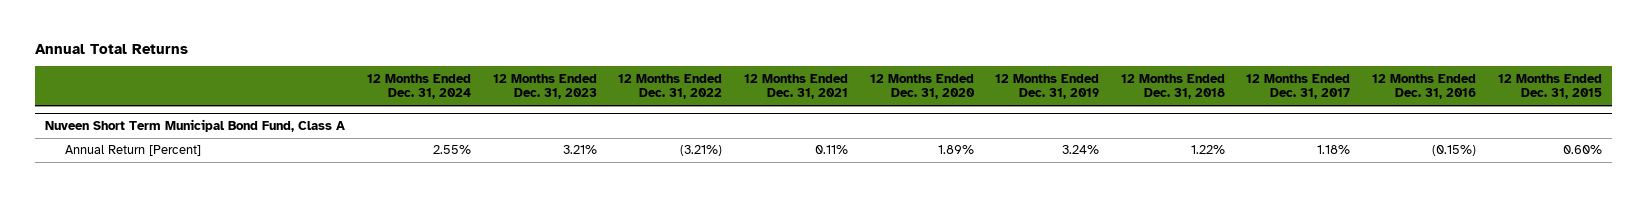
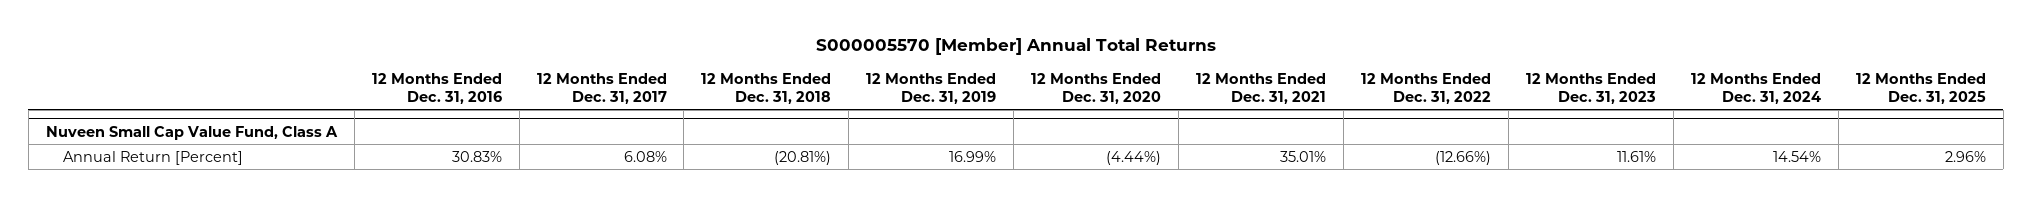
[34,44,188,55] Annual Total Returns -> [815,38,1216,56] S000005570 [Member] Annual Total Returns
[1497,73,1602,100] 12 Months Ended Dec. 31, 2015 -> none
none -> [1855,72,1986,104] 12 Months Ended Dec. 31, 2025
[45,118,346,132] Nuveen Short Term Municipal Bond Fund, Class A -> none
none -> [45,125,338,140] Nuveen Small Cap Value Fund, Class A
[433,145,472,155] 2.55% -> [1772,150,1821,162] 14.54%
[562,145,597,155] 3.21% -> [1616,150,1656,162] 11.61%
[680,145,723,157] (3.21%) -> [1435,150,1492,165] (12.66%)
[814,145,848,155] 0.11% -> [1280,150,1327,162] 35.01%
[937,145,974,155] 1.89% -> [1106,150,1162,165] (4.44%)
[1062,145,1100,155] 3.24% -> [949,150,997,162] 16.99%
[1190,145,1225,155] 1.22% -> [774,150,832,165] (20.81%)
[1317,145,1351,155] 1.18% -> [623,150,667,162] 6.08%
[1431,145,1476,157] (0.15%) -> [451,150,502,162] 30.83%

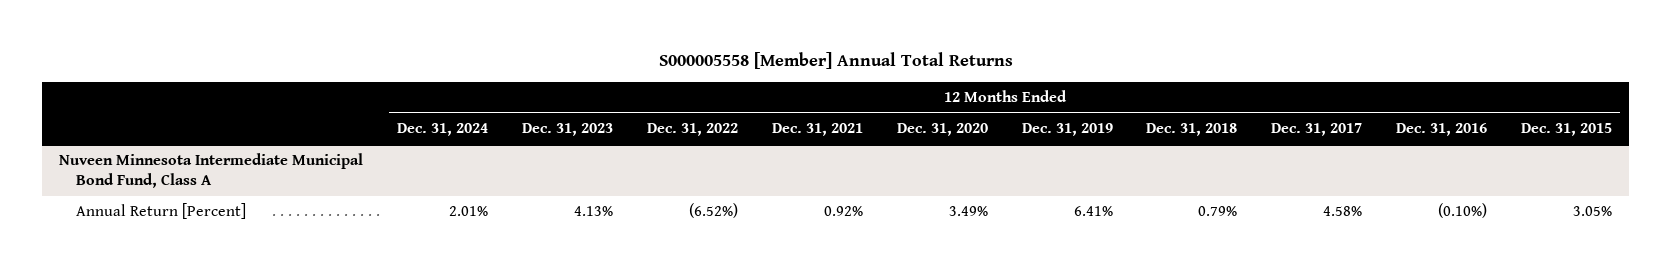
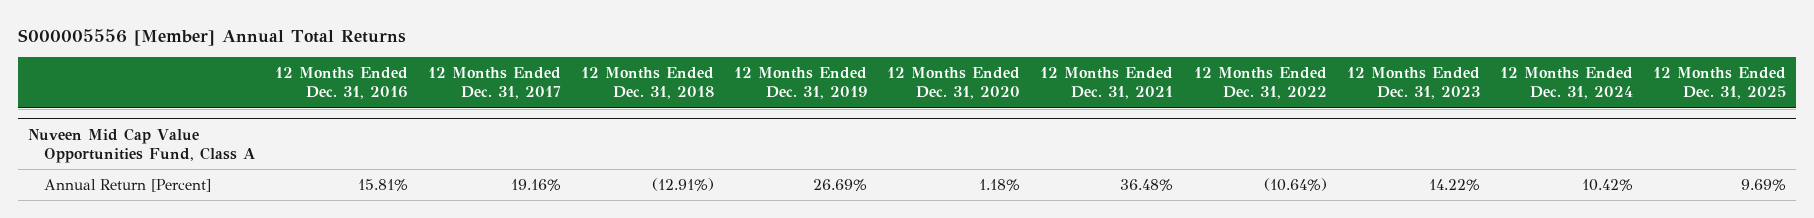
[658,52,1013,70] S000005558 [Member] Annual Total Returns -> [17,28,406,46] S000005556 [Member] Annual Total Returns
[1520,123,1612,137] Dec. 31, 2015 -> none
none -> [1652,66,1786,100] 12 Months Ended Dec. 31, 2025
[59,153,364,189] Nuveen Minnesota Intermediate Municipal Bond Fund, Class A -> none
none -> [28,127,255,163] Nuveen Mid Cap Value Opportunities Fund, Class A
[449,206,489,217] 2.01% -> [1581,178,1633,191] 10.42%
[574,206,614,217] 4.13% -> [1428,178,1480,191] 14.22%
[688,203,738,219] (6.52%) -> [1263,177,1327,191] (10.64%)
[823,206,863,217] 0.92% -> [1120,178,1174,191] 36.48%
[948,206,988,217] 3.49% -> [979,178,1021,191] 1.18%
[1073,206,1113,217] 6.41% -> [813,178,868,191] 26.69%
[1198,206,1238,217] 0.79% -> [652,177,715,191] (12.91%)
[1323,206,1363,217] 4.58% -> [510,178,561,191] 19.16%
[1438,203,1488,219] (0.10%) -> [357,178,408,191] 15.81%

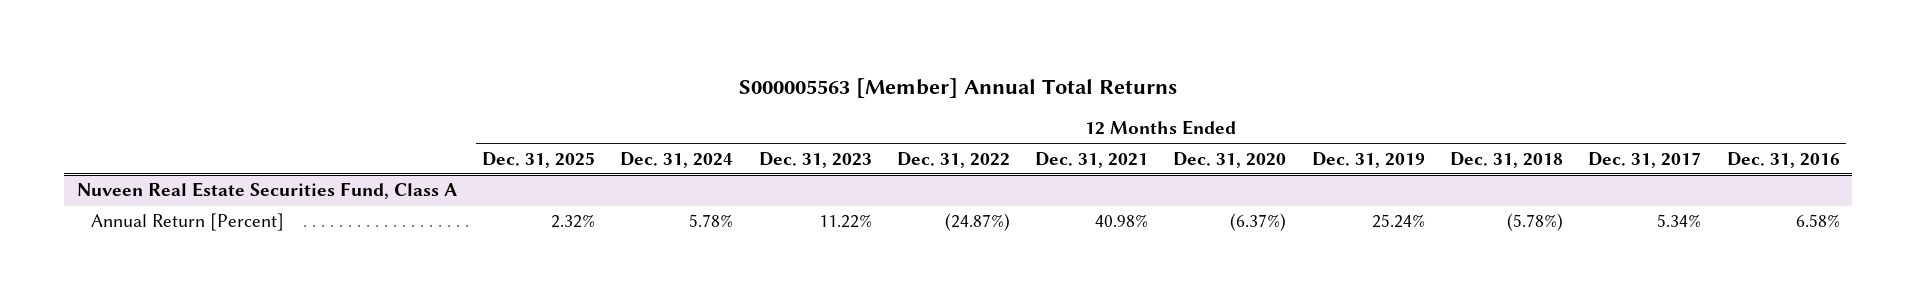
[17,28,406,46] S000005556 [Member] Annual Total Returns -> [739,77,1178,98] S000005563 [Member] Annual Total Returns
[28,127,255,163] Nuveen Mid Cap Value Opportunities Fund, Class A -> none
none -> [76,182,457,200] Nuveen Real Estate Securities Fund, Class A
[357,178,408,191] 15.81% -> [1795,214,1840,228] 6.58%
[510,178,561,191] 19.16% -> [1657,214,1702,228] 5.34%
[652,177,715,191] (12.91%) -> [1507,213,1564,232] (5.78%)
[813,178,868,191] 26.69% -> [1371,214,1425,229] 25.24%
[979,178,1021,191] 1.18% -> [1230,213,1287,232] (6.37%)
[1120,178,1174,191] 36.48% -> [1095,214,1149,228] 40.98%
[1263,177,1327,191] (10.64%) -> [944,213,1010,232] (24.87%)
[1428,178,1480,191] 14.22% -> [818,214,872,229] 11.22%
[1581,178,1633,191] 10.42% -> [689,214,734,228] 5.78%
[1740,178,1786,191] 9.69% -> [551,214,596,229] 2.32%

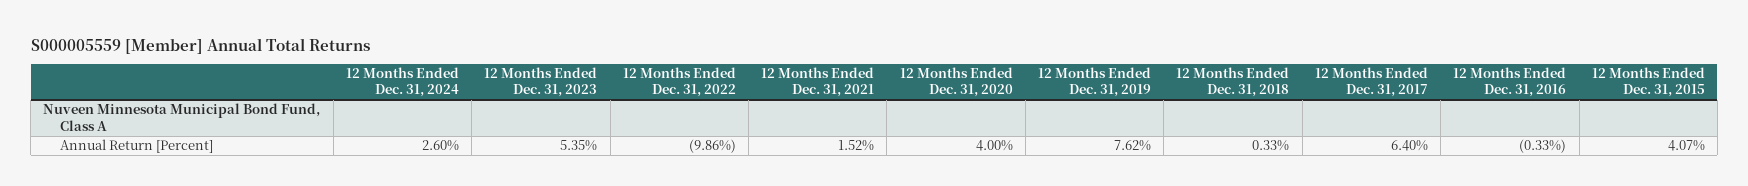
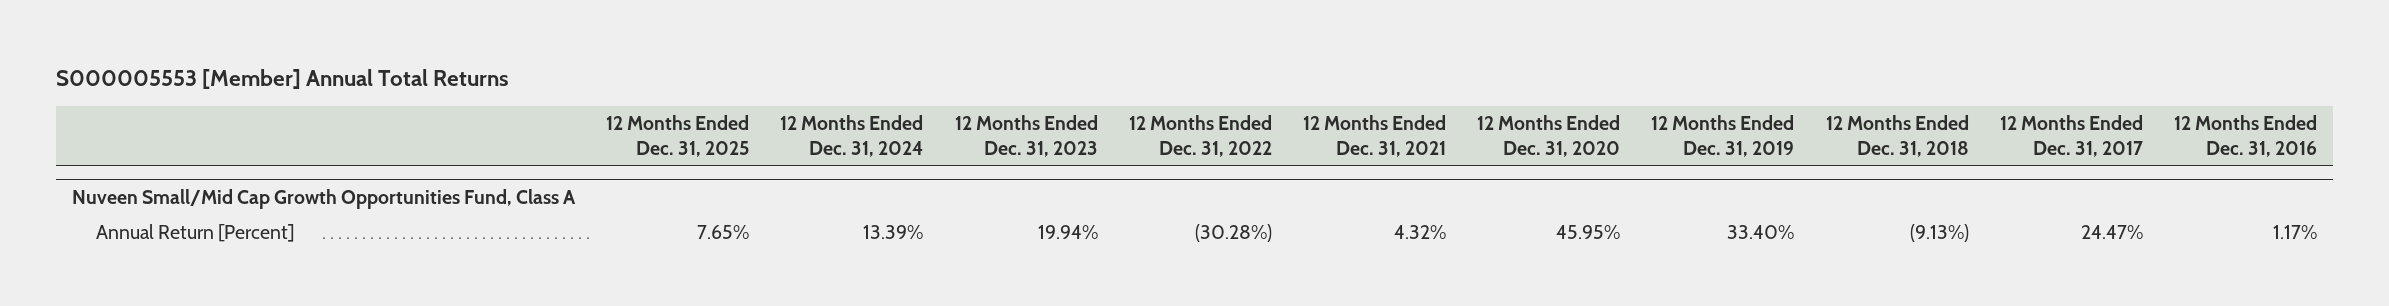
[30,37,370,54] S000005559 [Member] Annual Total Returns -> [56,69,510,90] S000005553 [Member] Annual Total Returns
[1591,67,1705,98] 12 Months Ended Dec. 31, 2015 -> none
none -> [606,115,750,157] 12 Months Ended Dec. 31, 2025
[43,103,321,131] Nuveen Minnesota Municipal Bond Fund, Class A -> none
none -> [71,188,576,209] Nuveen Small/Mid Cap Growth Opportunities Fund, Class A
[421,140,459,152] 2.60% -> [863,225,924,240] 13.39%
[560,140,598,152] 5.35% -> [1037,225,1098,240] 19.94%
[688,139,736,154] (9.86%) -> [1194,224,1272,243] (30.28%)
[838,140,875,152] 1.52% -> [1393,225,1446,240] 4.32%
[975,140,1013,152] 4.00% -> [1556,225,1621,240] 45.95%
[1114,140,1152,152] 7.62% -> [1727,225,1795,240] 33.40%
[1252,140,1290,152] 0.33% -> [1909,224,1969,243] (9.13%)
[1390,140,1428,152] 6.40% -> [2080,225,2143,240] 24.47%
[1519,139,1567,154] (0.33%) -> [2273,225,2318,240] 1.17%

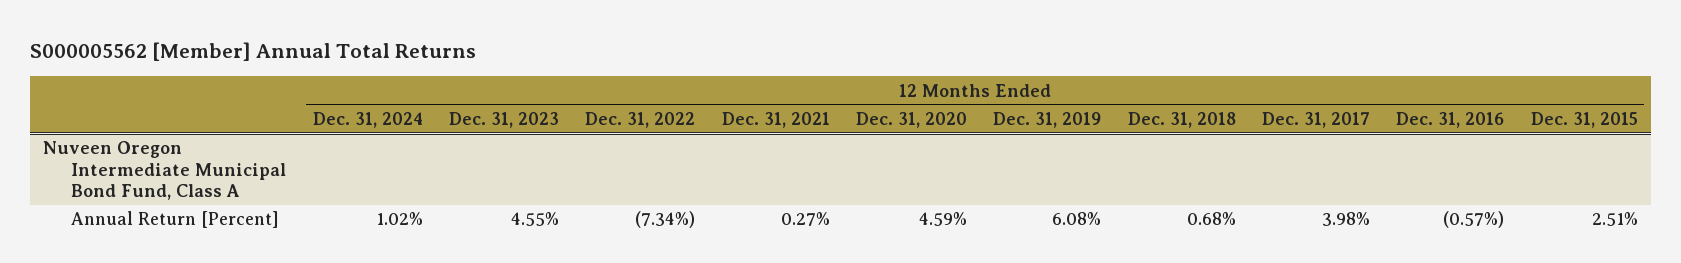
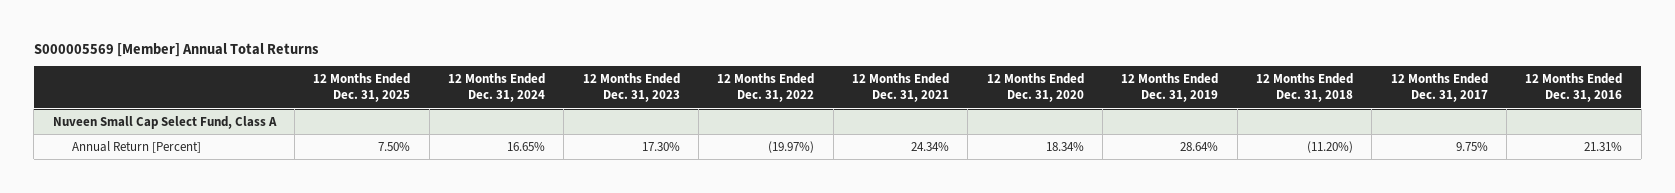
[30,42,477,62] S000005562 [Member] Annual Total Returns -> [33,42,319,57] S000005569 [Member] Annual Total Returns
[1530,111,1638,128] Dec. 31, 2015 -> none
none -> [313,73,411,103] 12 Months Ended Dec. 31, 2025
[43,141,287,201] Nuveen Oregon Intermediate Municipal Bond Fund, Class A -> none
none -> [52,115,277,129] Nuveen Small Cap Select Fund, Class A
[375,212,423,226] 1.02% -> [506,141,545,151] 16.65%
[511,212,560,227] 4.55% -> [641,141,680,151] 17.30%
[635,211,696,229] (7.34%) -> [768,140,815,153] (19.97%)
[780,212,830,227] 0.27% -> [910,141,949,151] 24.34%
[918,212,967,227] 4.59% -> [1045,141,1084,151] 18.34%
[1052,212,1102,226] 6.08% -> [1180,141,1219,151] 28.64%
[1186,212,1236,226] 0.68% -> [1307,140,1354,153] (11.20%)
[1321,212,1370,227] 3.98% -> [1455,141,1488,151] 9.75%
[1443,211,1505,229] (0.57%) -> [1584,141,1623,151] 21.31%

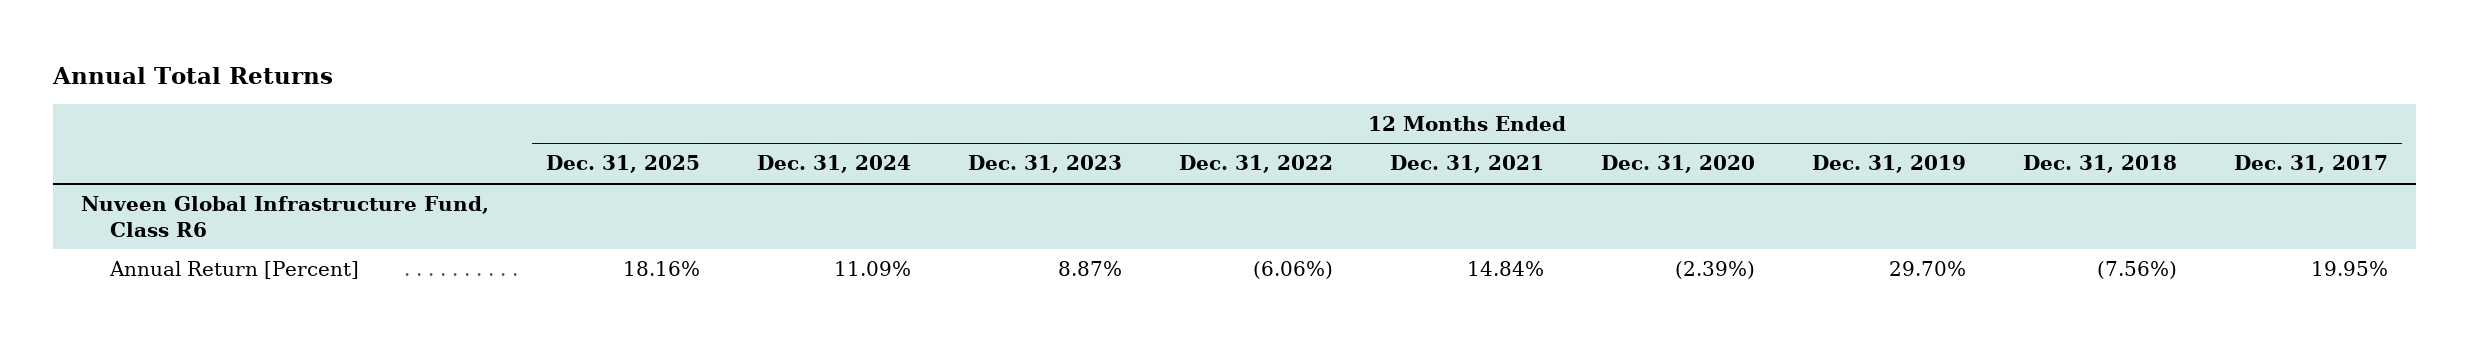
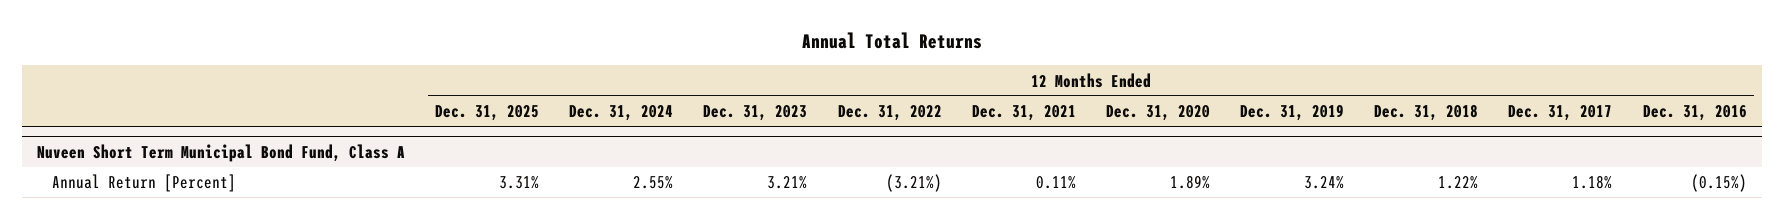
none -> [1642,104,1747,121] Dec. 31, 2016
[81,196,490,237] Nuveen Global Infrastructure Fund, Class R6 -> none
none -> [36,144,405,163] Nuveen Short Term Municipal Bond Fund, Class A
[623,261,701,277] 18.16% -> [499,176,540,190] 3.31%
[834,261,912,277] 11.09% -> [633,176,674,190] 2.55%
[1058,261,1123,277] 8.87% -> [767,176,808,190] 3.21%
[1253,261,1334,280] (6.06%) -> [885,174,942,193] (3.21%)
[1466,261,1544,277] 14.84% -> [1035,176,1076,190] 0.11%
[1674,261,1755,280] (2.39%) -> [1169,175,1210,190] 1.89%
[1888,261,1966,277] 29.70% -> [1304,176,1345,190] 3.24%
[2096,261,2177,280] (7.56%) -> [1438,176,1479,190] 1.22%
[2310,261,2388,277] 19.95% -> [1572,175,1613,190] 1.18%

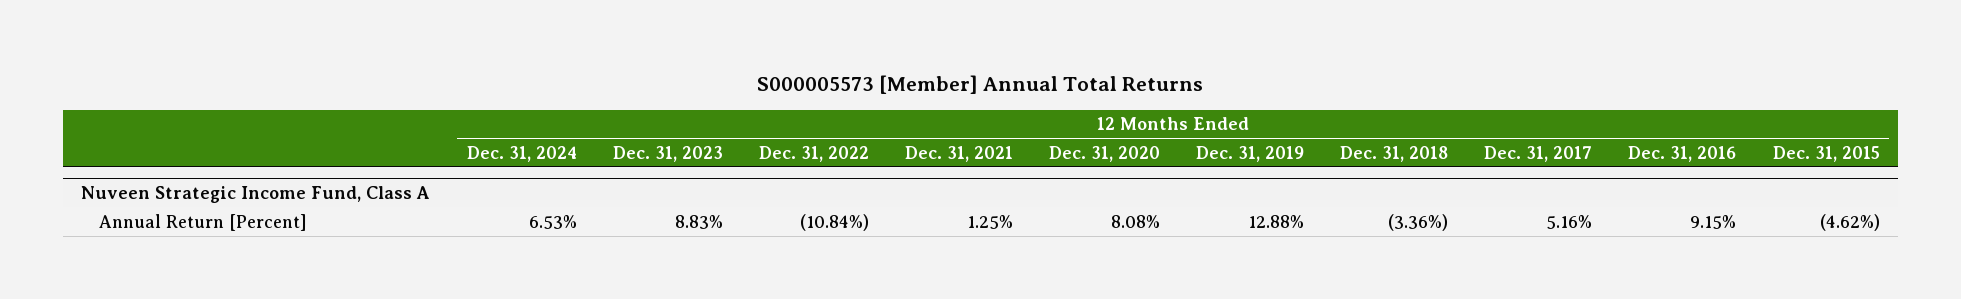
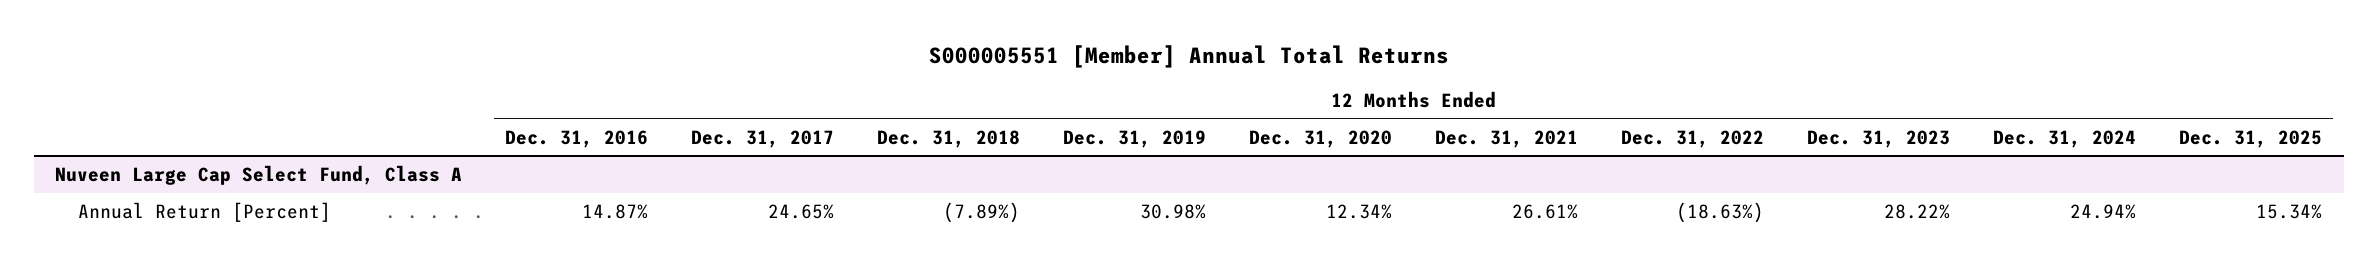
[757,75,1204,95] S000005573 [Member] Annual Total Returns -> [928,45,1449,69] S000005551 [Member] Annual Total Returns
[1772,145,1880,162] Dec. 31, 2015 -> none
none -> [2179,129,2323,148] Dec. 31, 2025
[81,186,431,204] Nuveen Strategic Income Fund, Class A -> none
none -> [55,164,463,185] Nuveen Large Cap Select Fund, Class A
[528,214,577,229] 6.53% -> [2070,203,2137,219] 24.94%
[674,214,723,229] 8.83% -> [1884,203,1951,219] 28.22%
[799,213,869,231] (10.84%) -> [1676,201,1765,223] (18.63%)
[966,214,1013,229] 1.25% -> [1512,203,1579,219] 26.61%
[1110,214,1160,228] 8.08% -> [1326,203,1393,219] 12.34%
[1248,214,1305,228] 12.88% -> [1140,203,1207,219] 30.98%
[1388,213,1449,231] (3.36%) -> [943,201,1021,223] (7.89%)
[1546,214,1593,229] 5.16% -> [768,203,835,219] 24.65%
[1690,214,1737,229] 9.15% -> [582,203,649,219] 14.87%

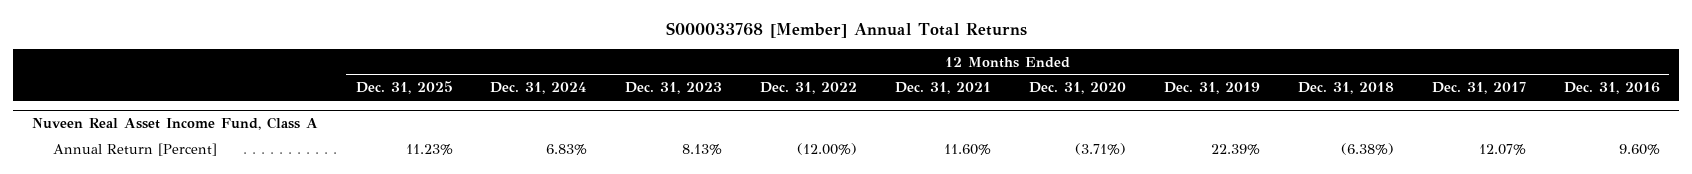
[928,45,1449,69] S000005551 [Member] Annual Total Returns -> [665,21,1027,38] S000033768 [Member] Annual Total Returns
[55,164,463,185] Nuveen Large Cap Select Fund, Class A -> none
none -> [31,116,318,130] Nuveen Real Asset Income Fund, Class A
[582,203,649,219] 14.87% -> [1618,143,1660,155] 9.60%
[768,203,835,219] 24.65% -> [1479,143,1527,155] 12.07%
[943,201,1021,223] (7.89%) -> [1341,142,1395,155] (6.38%)
[1140,203,1207,219] 30.98% -> [1211,143,1261,155] 22.39%
[1326,203,1393,219] 12.34% -> [1075,142,1127,155] (3.71%)
[1512,203,1579,219] 26.61% -> [944,143,992,155] 11.60%
[1676,201,1765,223] (18.63%) -> [797,142,858,155] (12.00%)
[1884,203,1951,219] 28.22% -> [682,143,723,155] 8.13%
[2070,203,2137,219] 24.94% -> [546,143,588,155] 6.83%
[2256,203,2323,219] 15.34% -> [405,143,453,155] 11.23%

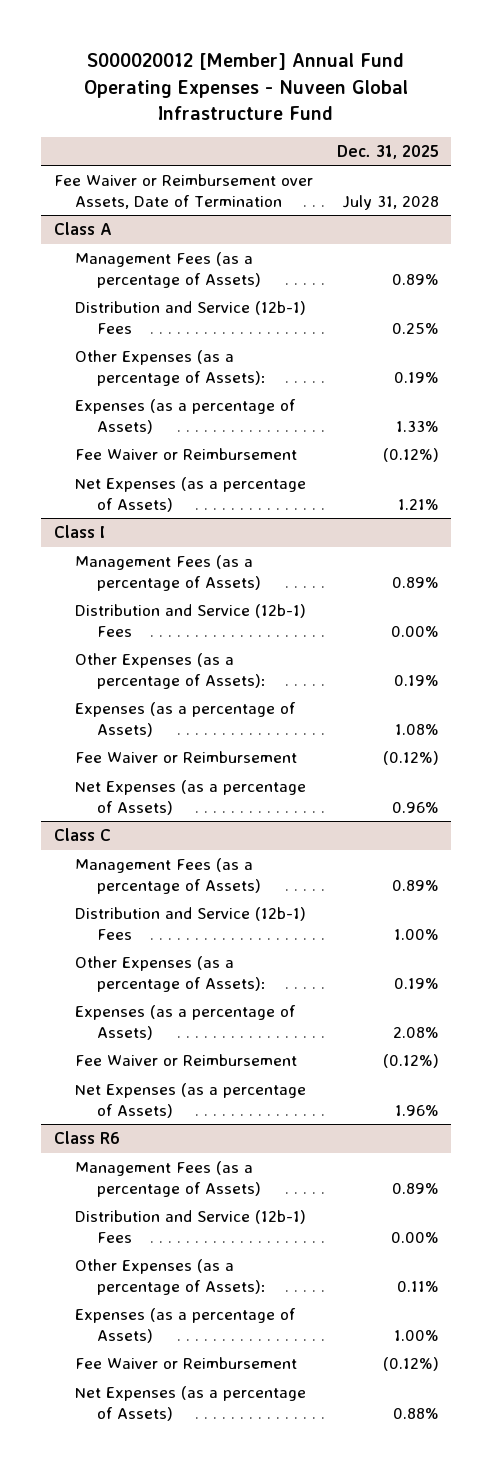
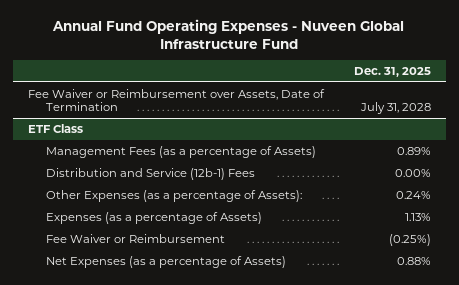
[84,53,409,120] S000020012 [Member] Annual Fund Operating Expenses - Nuveen Global Infrastructure Fund -> [52,18,405,49] Annual Fund Operating Expenses - Nuveen Global Infrastructure Fund
[75,252,262,288] Management Fees (as a percentage of Assets) -> none
[75,301,307,334] Distribution and Service (12b-1) Fees -> none
[75,350,267,386] Other Expenses (as a percentage of Assets): -> none
[75,399,297,434] Expenses (as a percentage of Assets) -> none
[75,448,298,461] Fee Waiver or Reimbursement -> none
[75,477,307,512] Net Expenses (as a percentage of Assets) -> none
[53,525,105,539] Class I -> none
[75,555,262,591] Management Fees (as a percentage of Assets) -> none
[75,604,307,637] Distribution and Service (12b-1) Fees -> none
[75,653,267,689] Other Expenses (as a percentage of Assets): -> none
[75,702,297,737] Expenses (as a percentage of Assets) -> none
[75,751,298,764] Fee Waiver or Reimbursement -> none
[75,780,307,815] Net Expenses (as a percentage of Assets) -> none
[53,828,111,842] Class C -> none
[75,858,262,894] Management Fees (as a percentage of Assets) -> none
[75,907,307,940] Distribution and Service (12b-1) Fees -> none
[75,956,267,992] Other Expenses (as a percentage of Assets): -> none
[75,1005,297,1040] Expenses (as a percentage of Assets) -> none
[75,1054,298,1067] Fee Waiver or Reimbursement -> none
[75,1083,307,1118] Net Expenses (as a percentage of Assets) -> none
[53,1131,120,1145] Class R6 -> none
[53,222,112,236] Class A -> [27,123,83,133] ETF Class
[397,1280,440,1292] 0.11% -> [395,190,431,199] 0.24%
[394,1329,440,1341] 1.00% -> [404,212,431,221] 1.13%
[383,1357,440,1372] (0.12%) -> [388,233,431,246] (0.25%)

